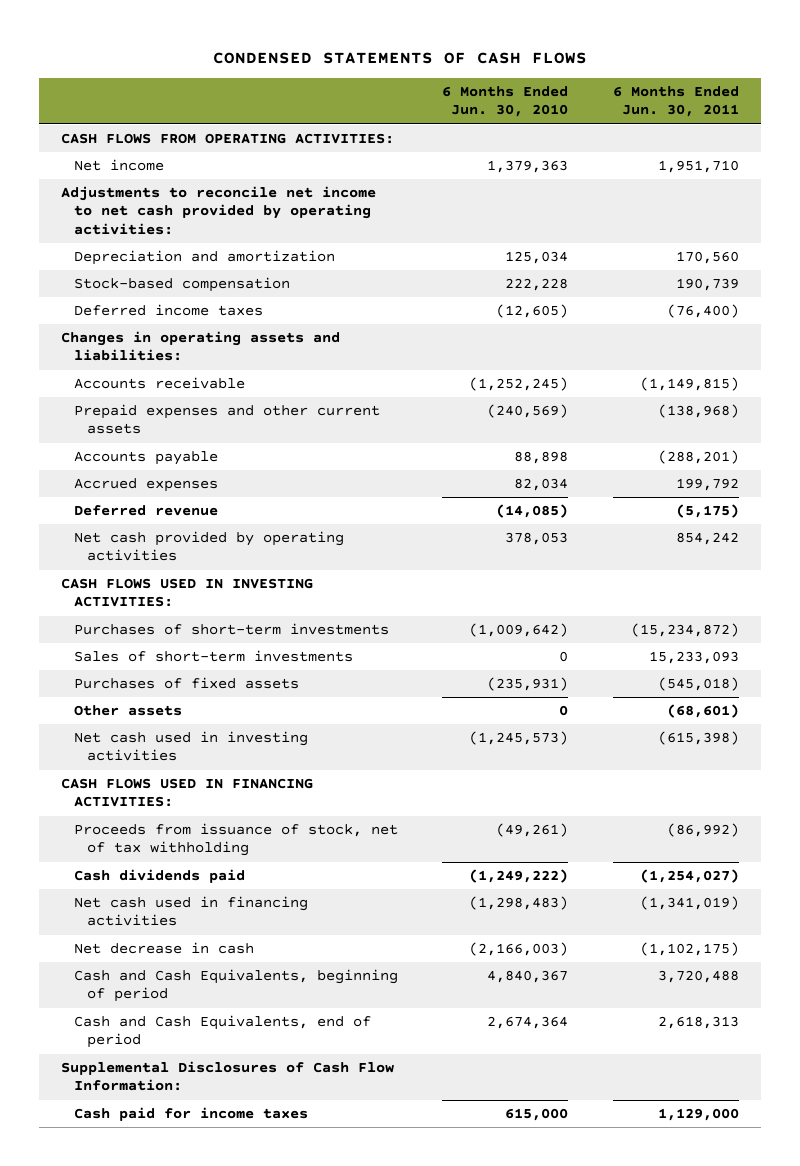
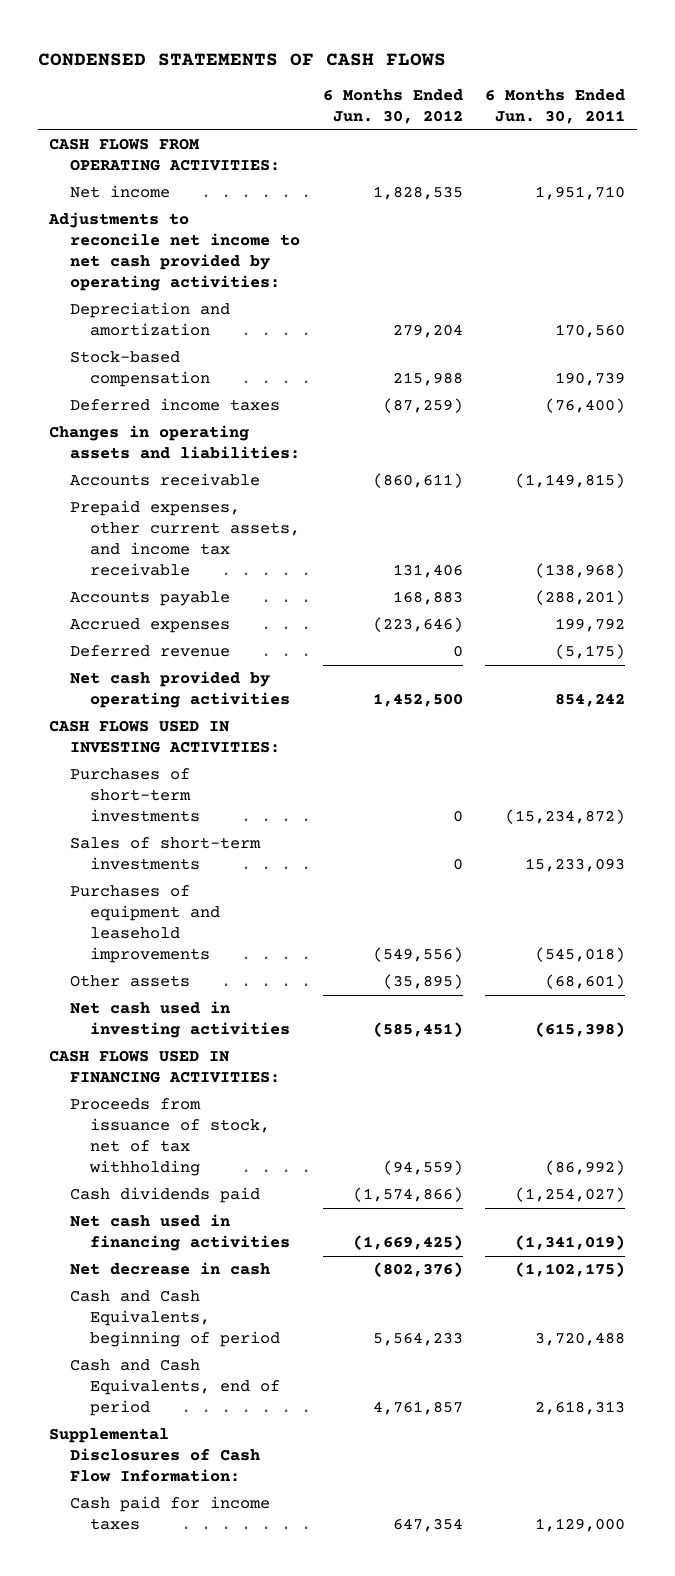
[442,86,569,118] 6 Months Ended Jun. 30, 2010 -> none
none -> [322,89,463,125] 6 Months Ended Jun. 30, 2012
[74,404,381,435] Prepaid expenses and other current assets -> [69,500,301,577] Prepaid expenses, other current assets, and income tax receivable
[74,677,300,690] Purchases of fixed assets -> [69,885,221,964] Purchases of equipment and leasehold improvements

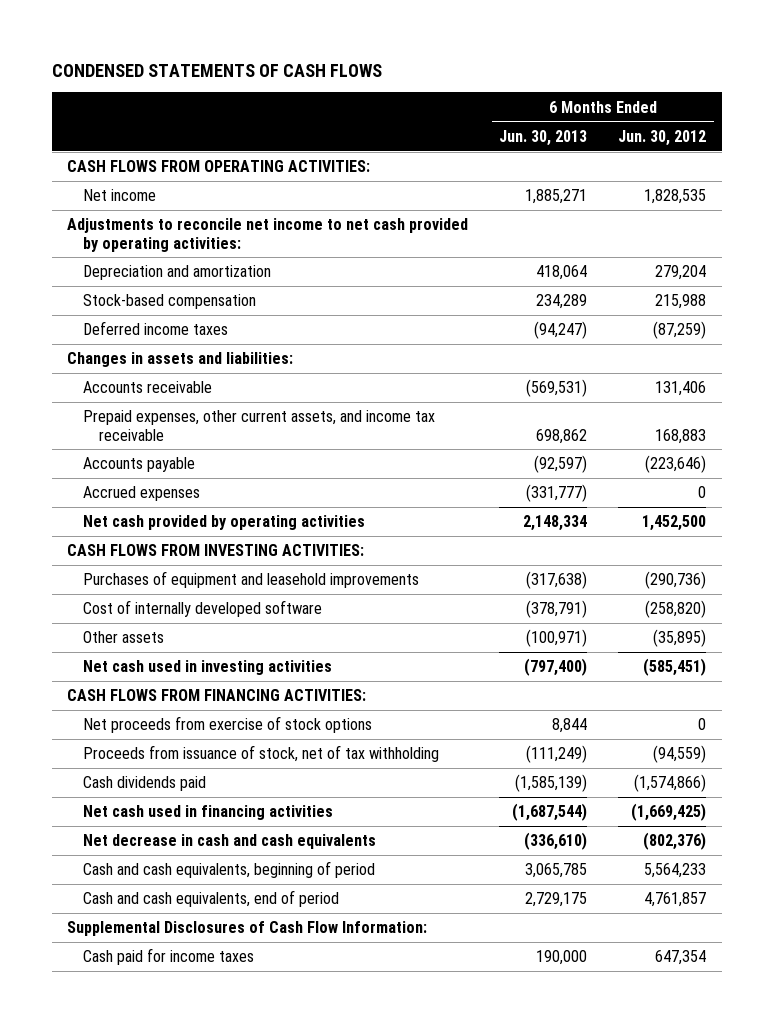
[485,89,626,125] 6 Months Ended Jun. 30, 2011 -> none
none -> [499,129,588,146] Jun. 30, 2013
[69,645,230,658] Deferred revenue -> none
[49,425,300,460] Changes in operating assets and liabilities: -> [67,352,294,368] Changes in assets and liabilities:
[372,473,463,489] (860,611) -> [655,381,707,397] 131,406
[392,564,463,579] 131,406 -> [655,428,707,444] 168,883
[392,591,463,606] 168,883 -> [645,455,707,474] (223,646)
[372,617,463,633] (223,646) -> [698,486,707,499] 0
[69,768,201,823] Purchases of short-term investments -> none
[69,837,261,871] Sales of short-term investments -> none
[49,720,280,754] CASH FLOWS USED IN INVESTING ACTIVITIES: -> [67,544,365,557] CASH FLOWS FROM INVESTING ACTIVITIES:
[372,947,463,963] (549,556) -> [645,571,707,590] (290,736)
none -> [83,600,323,618] Cost of internally developed software
[49,1050,280,1084] CASH FLOWS USED IN FINANCING ACTIVITIES: -> [67,689,367,702] CASH FLOWS FROM FINANCING ACTIVITIES:
none -> [83,716,373,734] Net proceeds from exercise of stock options
[69,1262,270,1276] Net decrease in cash -> [83,834,377,850] Net decrease in cash and cash equivalents
[69,1290,281,1348] Cash and Cash Equivalents, beginning of period -> [83,861,376,879] Cash and cash equivalents, beginning of period
[69,1359,281,1417] Cash and Cash Equivalents, end of period -> [83,890,340,908] Cash and cash equivalents, end of period

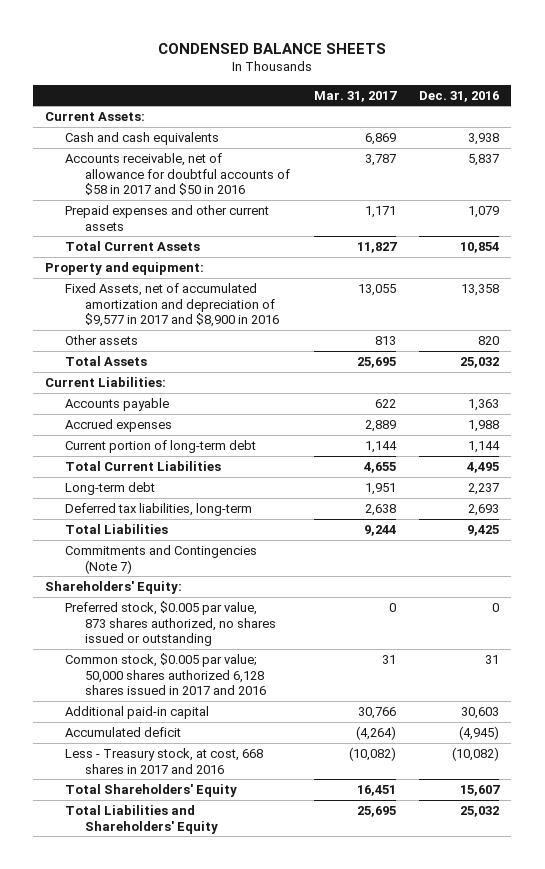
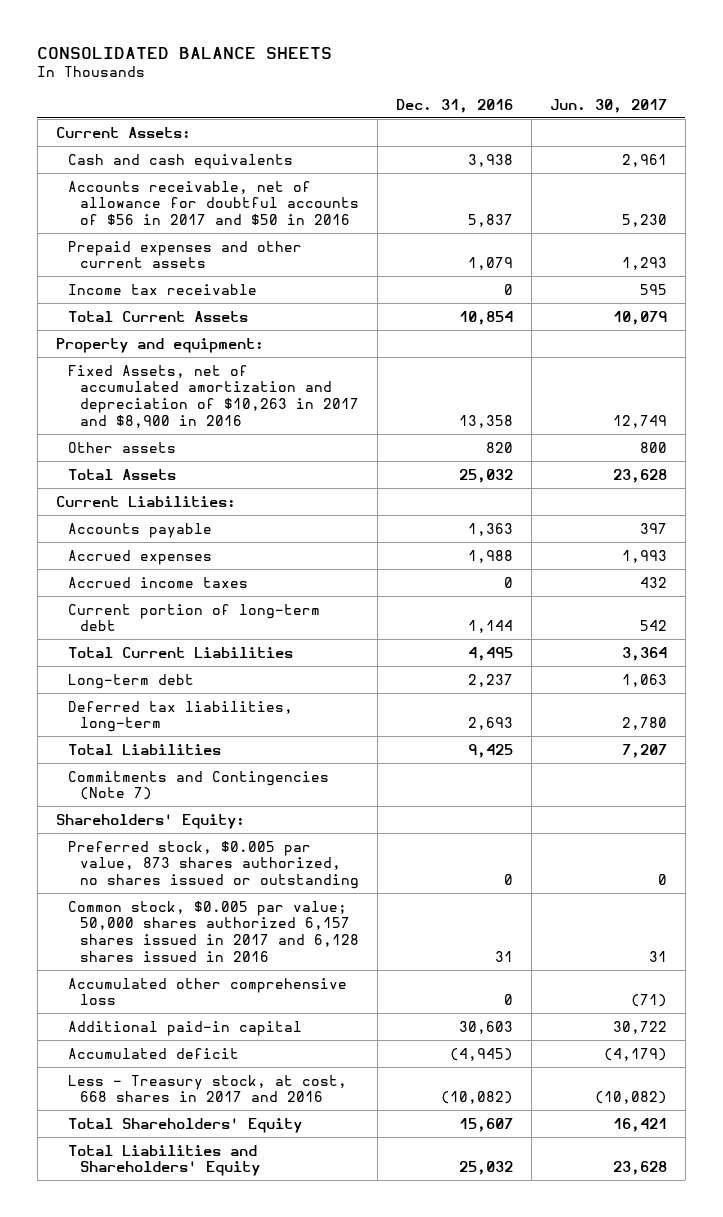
[158,42,387,54] CONDENSED BALANCE SHEETS -> [37,46,333,59] CONSOLIDATED BALANCE SHEETS
[313,90,397,102] Mar. 31, 2017 -> none
none -> [549,98,667,113] Jun. 30, 2017
[65,152,291,196] Accounts receivable, net of allowance for doubtful accounts of $58 in 2017 and $50 in 2016 -> [67,180,360,225] Accounts receivable, net of allowance for doubtful accounts of $56 in 2017 and $50 in 2016
none -> [67,283,257,295] Income tax receivable
[65,282,280,328] Fixed Assets, net of accumulated amortization and depreciation of $9,577 in 2017 and $8,900 in 2016 -> [67,364,360,428] Fixed Assets, net of accumulated amortization and depreciation of $10,263 in 2017 and $8,900 in 2016
none -> [67,576,248,588] Accrued income taxes
[65,652,267,696] Common stock, $0.005 par value; 50,000 shares authorized 6,128 shares issued in 2017 and 2016 -> [67,900,360,962] Common stock, $0.005 par value; 50,000 shares authorized 6,157 shares issued in 2017 and 6,128 shares issued in 2016
none -> [67,977,347,1006] Accumulated other comprehensive loss

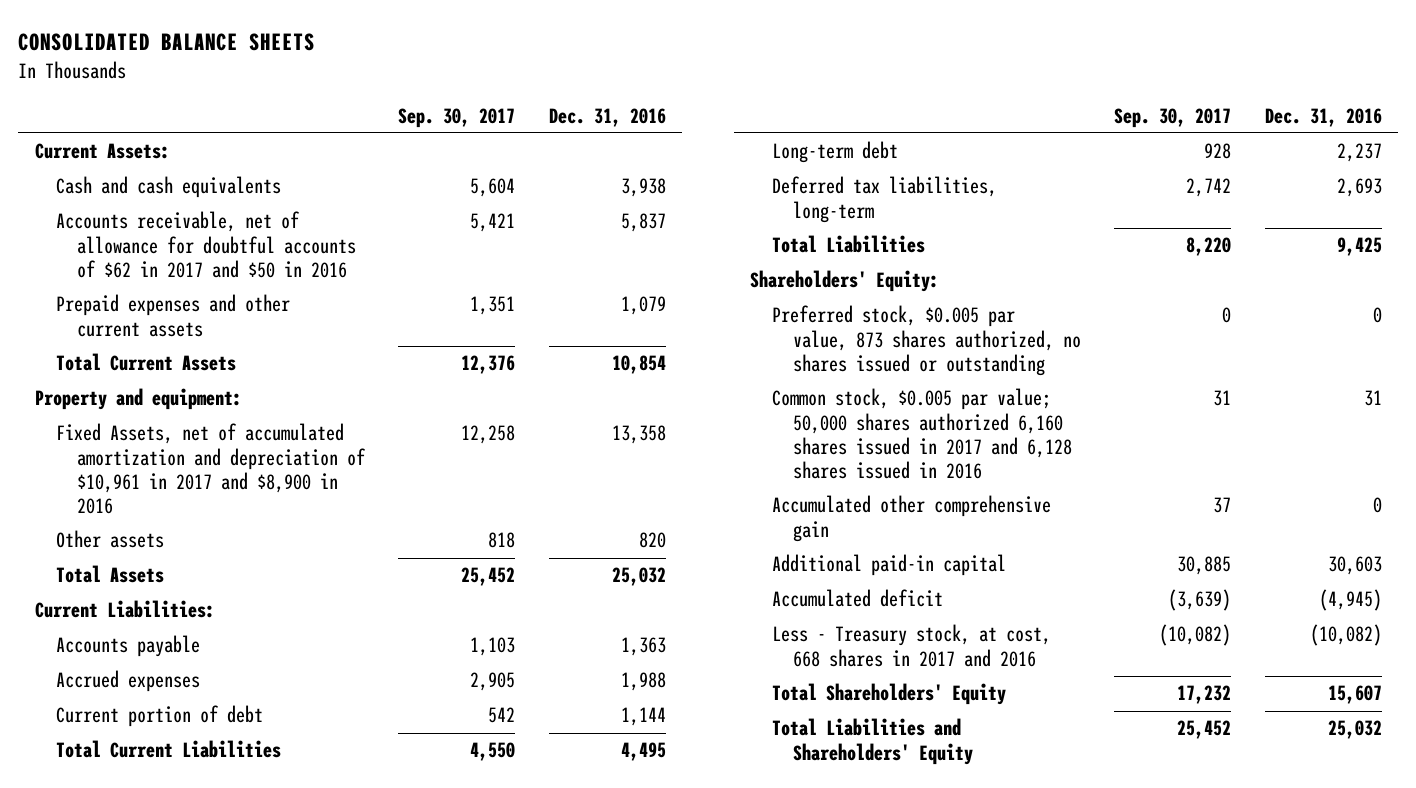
[549,98,667,113] Jun. 30, 2017 -> none
none -> [398,107,516,128] Sep. 30, 2017
[67,180,360,225] Accounts receivable, net of allowance for doubtful accounts of $56 in 2017 and $50 in 2016 -> [55,211,356,278] Accounts receivable, net of allowance for doubtful accounts of $62 in 2017 and $50 in 2016
[67,283,257,295] Income tax receivable -> none
[67,364,360,428] Fixed Assets, net of accumulated amortization and depreciation of $10,263 in 2017 and $8,900 in 2016 -> [55,423,366,515] Fixed Assets, net of accumulated amortization and depreciation of $10,961 in 2017 and $8,900 in 2016
[67,576,248,588] Accrued income taxes -> none
[67,603,320,632] Current portion of long-term debt -> [55,705,263,728] Current portion of debt
[67,770,329,801] Commitments and Contingencies (Note 7) -> none
[67,900,360,962] Common stock, $0.005 par value; 50,000 shares authorized 6,157 shares issued in 2017 and 6,128 shares issued in 2016 -> [771,388,1072,480] Common stock, $0.005 par value; 50,000 shares authorized 6,160 shares issued in 2017 and 6,128 shares issued in 2016
[67,977,347,1006] Accumulated other comprehensive loss -> [771,495,1051,542] Accumulated other comprehensive gain

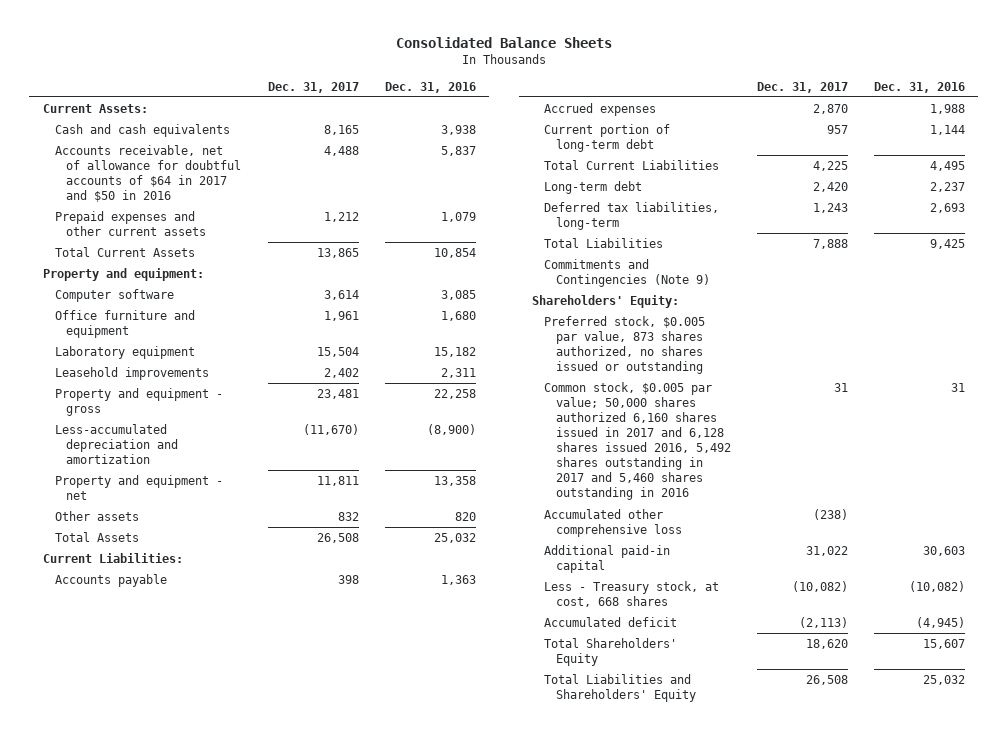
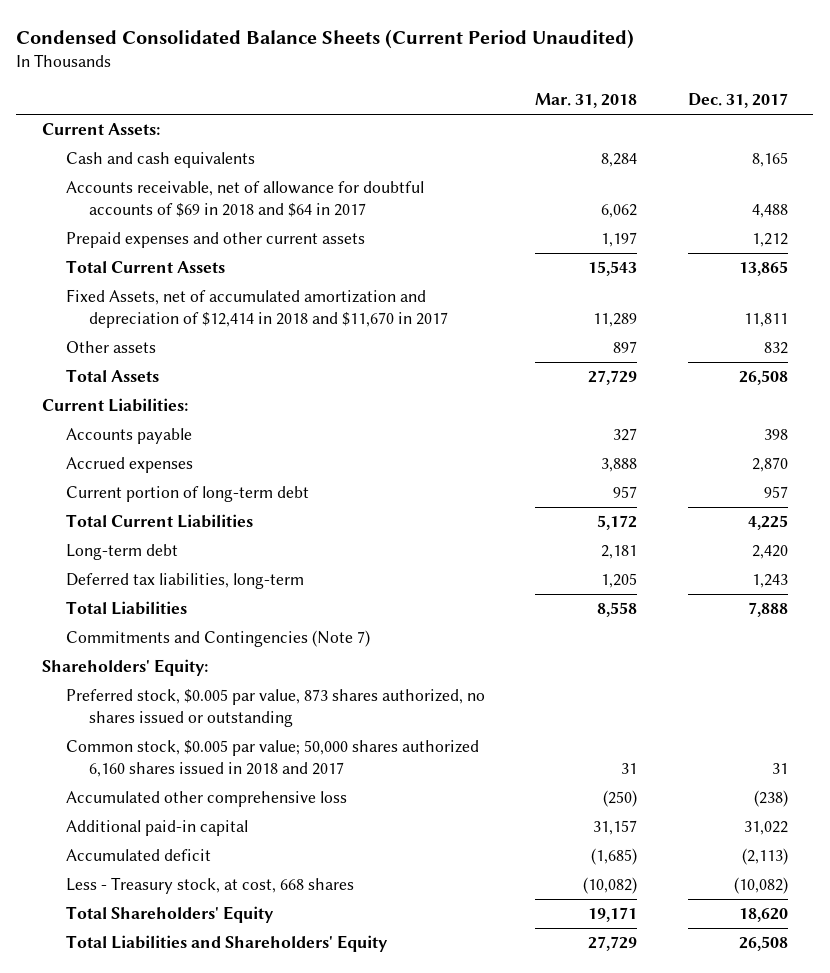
[395,36,612,48] Consolidated Balance Sheets -> [16,28,635,49] Condensed Consolidated Balance Sheets (Current Period Unaudited)
[384,81,476,93] Dec. 31, 2016 -> none
none -> [535,93,638,109] Mar. 31, 2018
[54,144,242,203] Accounts receivable, net of allowance for doubtful accounts of $64 in 2017 and $50 in 2016 -> [65,181,424,217] Accounts receivable, net of allowance for doubtful accounts of $69 in 2018 and $64 in 2017
[42,267,204,281] Property and equipment: -> none
[54,288,174,302] Computer software -> none
[54,309,195,338] Office furniture and equipment -> none
[54,345,195,359] Laboratory equipment -> none
[54,366,209,380] Leasehold improvements -> none
[54,387,223,416] Property and equipment - gross -> none
[54,423,179,465] Less-accumulated depreciation and amortization -> none
[54,474,223,500] Property and equipment - net -> [65,289,449,328] Fixed Assets, net of accumulated amortization and depreciation of $12,414 in 2018 and $11,670 in 2017
[543,258,710,287] Commitments and Contingencies (Note 9) -> [65,630,370,648] Commitments and Contingencies (Note 7)
[543,381,731,501] Common stock, $0.005 par value; 50,000 shares authorized 6,160 shares issued in 2017 and 6,128 shares issued 2016, 5,492 shares outstanding in 2017 and 5,460 shares outstanding in 2016 -> [65,740,479,777] Common stock, $0.005 par value; 50,000 shares authorized 6,160 shares issued in 2018 and 2017
[543,580,719,607] Less - Treasury stock, at cost, 668 shares -> [65,877,354,895] Less - Treasury stock, at cost, 668 shares

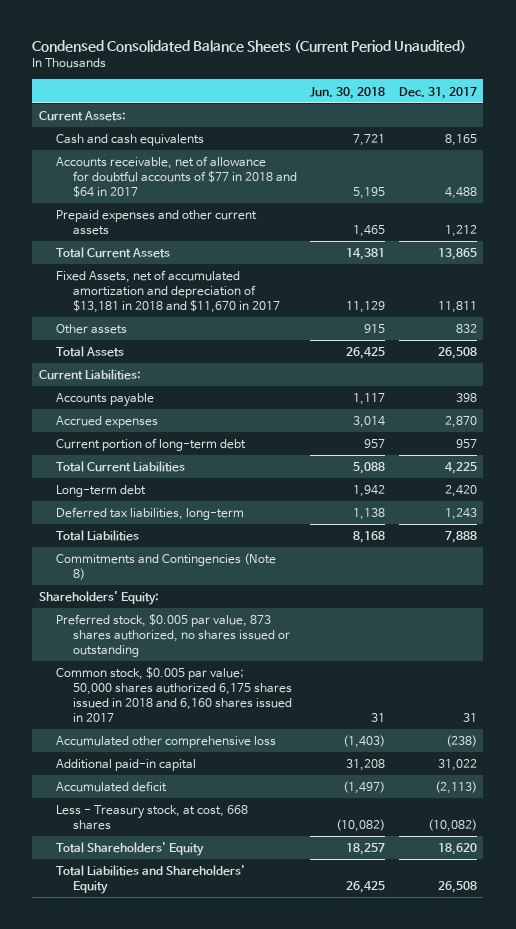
[535,93,638,109] Mar. 31, 2018 -> none
none -> [310,86,386,99] Jun. 30, 2018
[65,181,424,217] Accounts receivable, net of allowance for doubtful accounts of $69 in 2018 and $64 in 2017 -> [56,156,298,199] Accounts receivable, net of allowance for doubtful accounts of $77 in 2018 and $64 in 2017
[65,289,449,328] Fixed Assets, net of accumulated amortization and depreciation of $12,414 in 2018 and $11,670 in 2017 -> [56,270,281,314] Fixed Assets, net of accumulated amortization and depreciation of $13,181 in 2018 and $11,670 in 2017
[65,630,370,648] Commitments and Contingencies (Note 7) -> [56,553,277,581] Commitments and Contingencies (Note 8)
[65,740,479,777] Common stock, $0.005 par value; 50,000 shares authorized 6,160 shares issued in 2018 and 2017 -> [56,667,293,723] Common stock, $0.005 par value; 50,000 shares authorized 6,175 shares issued in 2018 and 6,160 shares issued in 2017

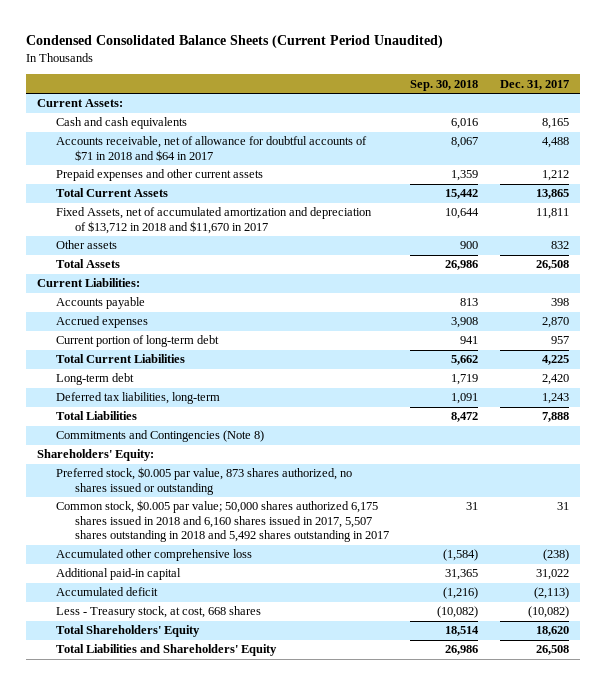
[310,86,386,99] Jun. 30, 2018 -> none
none -> [410,79,479,91] Sep. 30, 2018
[56,156,298,199] Accounts receivable, net of allowance for doubtful accounts of $77 in 2018 and $64 in 2017 -> [55,136,367,161] Accounts receivable, net of allowance for doubtful accounts of $71 in 2018 and $64 in 2017
[56,270,281,314] Fixed Assets, net of accumulated amortization and depreciation of $13,181 in 2018 and $11,670 in 2017 -> [55,207,372,234] Fixed Assets, net of accumulated amortization and depreciation of $13,712 in 2018 and $11,670 in 2017
[56,667,293,723] Common stock, $0.005 par value; 50,000 shares authorized 6,175 shares issued in 2018 and 6,160 shares issued in 2017 -> [55,500,389,543] Common stock, $0.005 par value; 50,000 shares authorized 6,175 shares issued in 2018 and 6,160 shares issued in 2017, 5,507 shares outstanding in 2018 and 5,492 shares outstanding in 2017

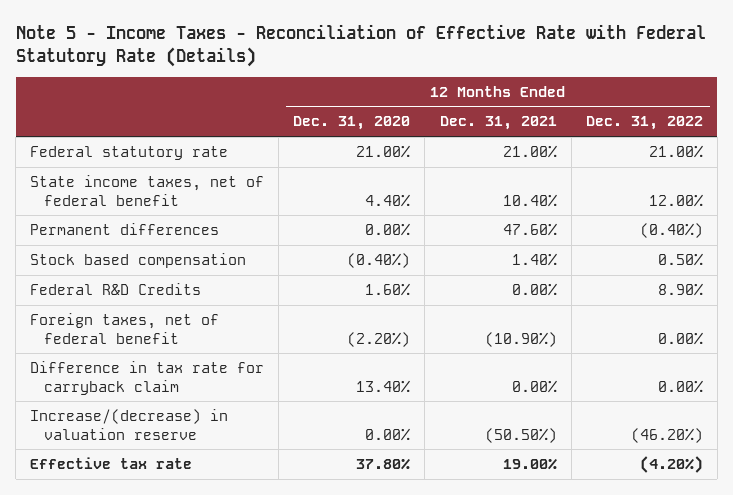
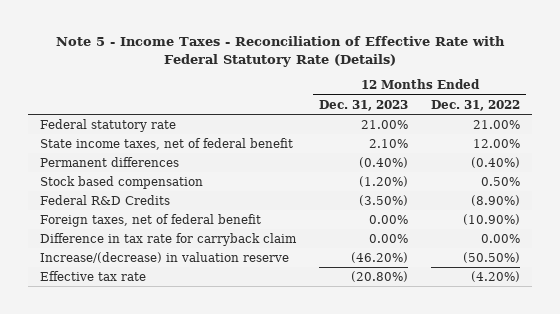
[293,116,411,131] Dec. 31, 2020 -> none
[439,116,557,131] Dec. 31, 2021 -> none
none -> [318,99,408,111] Dec. 31, 2023
[657,283,703,297] 8.90% -> [471,194,521,206] (8.90%)
[657,331,703,345] 0.00% -> [463,213,521,225] (10.90%)
[630,427,703,443] (46.20%) -> [463,251,521,263] (50.50%)

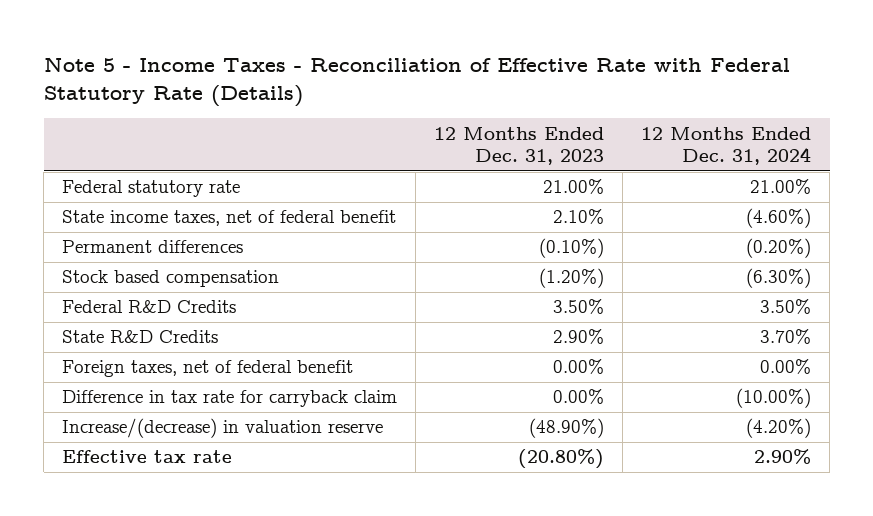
[431,99,521,111] Dec. 31, 2022 -> none
none -> [641,126,812,165] 12 Months Ended Dec. 31, 2024
[358,156,408,168] (0.40%) -> [539,238,605,259] (0.10%)
[358,194,408,206] (3.50%) -> [553,299,605,315] 3.50%
none -> [62,330,219,344] State R&D Credits
[350,251,408,263] (46.20%) -> [529,418,605,439] (48.90%)

